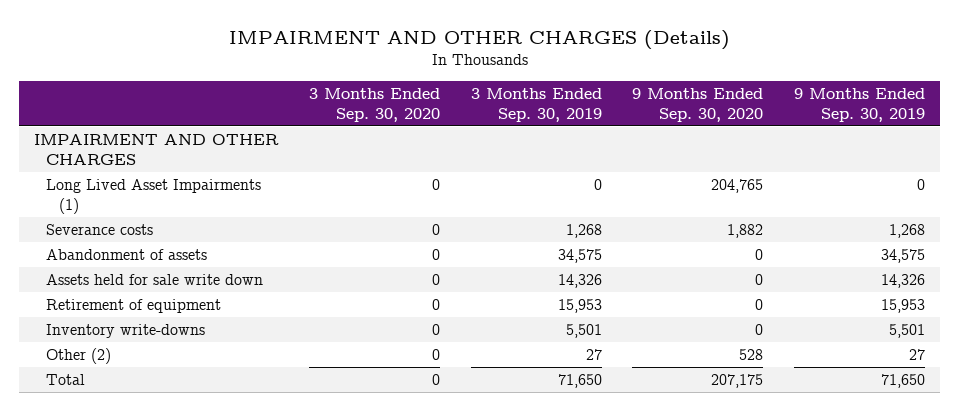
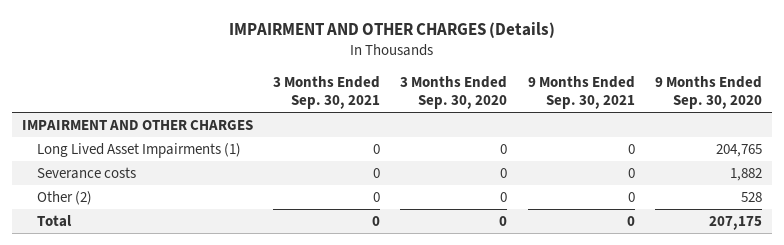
[470,87,602,122] 3 Months Ended Sep. 30, 2019 -> none
[794,87,926,122] 9 Months Ended Sep. 30, 2019 -> none
none -> [273,76,381,109] 3 Months Ended Sep. 30, 2021
none -> [527,76,635,109] 9 Months Ended Sep. 30, 2021
[46,248,208,260] Abandonment of assets -> none
[46,273,264,285] Assets held for sale write down -> none
[46,298,222,313] Retirement of equipment -> none
[46,323,206,338] Inventory write-downs -> none

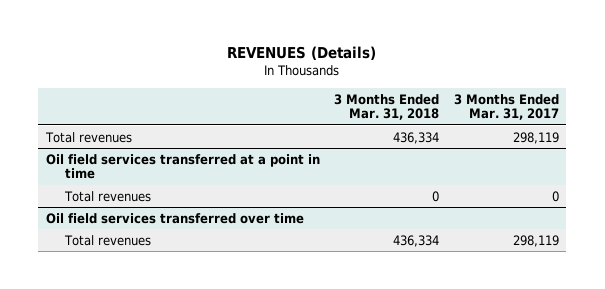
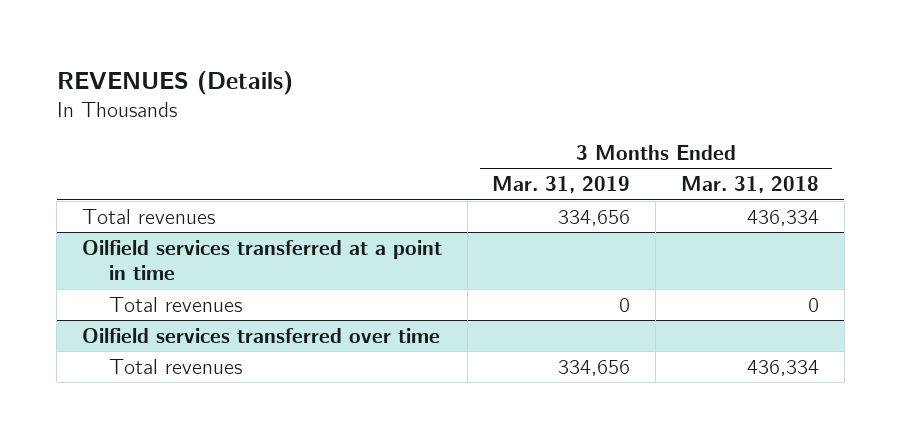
[453,93,559,121] 3 Months Ended Mar. 31, 2017 -> none
none -> [492,176,631,194] Mar. 31, 2019
[45,153,320,180] Oil field services transferred at a point in time -> [82,239,443,281] Oilfield services transferred at a point in time
[45,212,304,224] Oil field services transferred over time -> [82,327,441,343] Oilfield services transferred over time

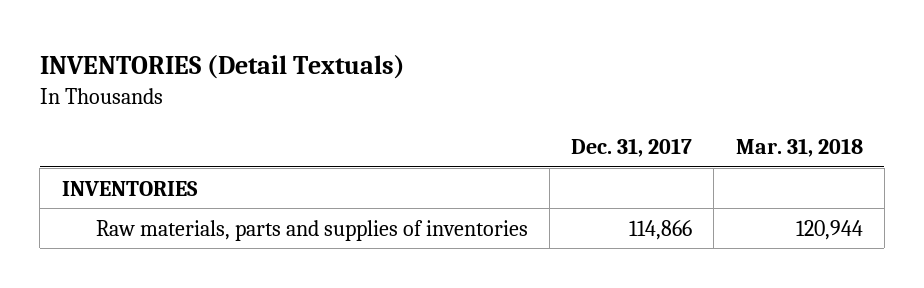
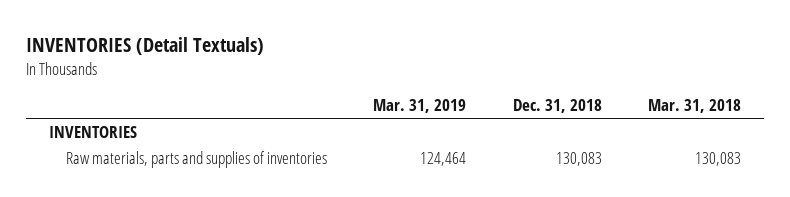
[571,137,693,157] Dec. 31, 2017 -> none
none -> [373,99,467,114] Mar. 31, 2019
none -> [512,99,602,114] Dec. 31, 2018
[795,219,863,240] 120,944 -> [695,151,742,166] 130,083

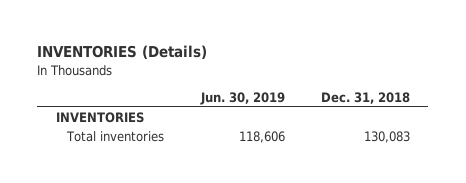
[25,37,264,56] INVENTORIES (Detail Textuals) -> [37,45,208,60] INVENTORIES (Details)
[373,99,467,114] Mar. 31, 2019 -> none
[648,99,742,114] Mar. 31, 2018 -> none
none -> [199,91,285,105] Jun. 30, 2019
[66,150,328,168] Raw materials, parts and supplies of inventories -> [66,131,165,143] Total inventories

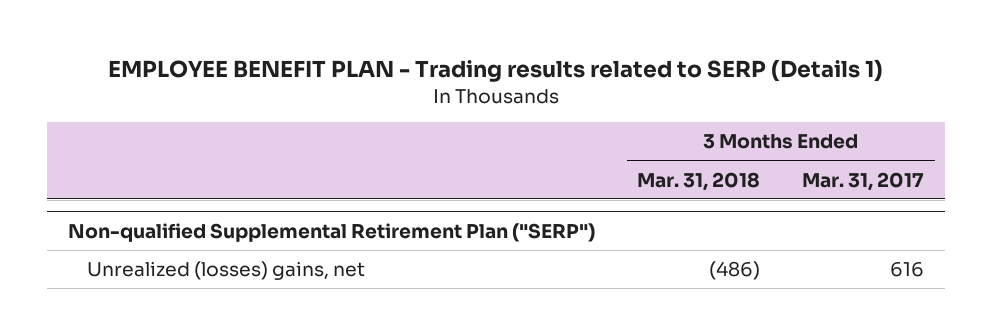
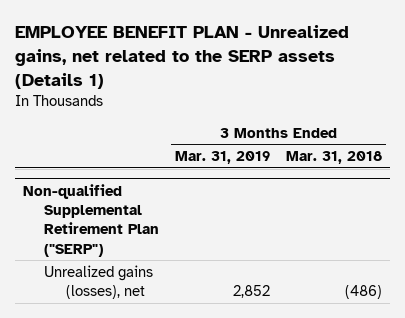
[108,58,884,82] EMPLOYEE BENEFIT PLAN - Trading results related to SERP (Details 1) -> [14,25,349,89] EMPLOYEE BENEFIT PLAN - Unrealized gains, net related to the SERP assets (Details 1)
[802,171,925,191] Mar. 31, 2017 -> none
none -> [175,151,271,165] Mar. 31, 2019
[86,261,365,281] Unrealized (losses) gains, net -> [44,264,154,300] Unrealized gains (losses), net

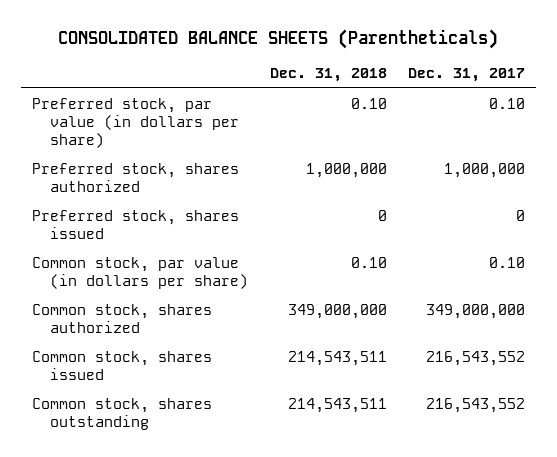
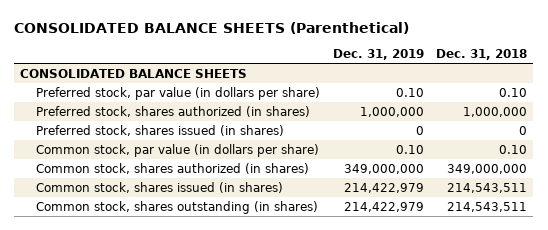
[58,28,499,49] CONSOLIDATED BALANCE SHEETS (Parentheticals) -> [14,21,410,34] CONSOLIDATED BALANCE SHEETS (Parenthetical)
[408,68,526,83] Dec. 31, 2017 -> none
none -> [332,49,424,61] Dec. 31, 2019
none -> [20,68,248,78] CONSOLIDATED BALANCE SHEETS
[31,162,239,192] Preferred stock, shares authorized -> [36,105,311,117] Preferred stock, shares authorized (in shares)
[31,209,239,239] Preferred stock, shares issued -> [36,124,285,136] Preferred stock, shares issued (in shares)
[31,303,212,333] Common stock, shares authorized -> [36,162,310,174] Common stock, shares authorized (in shares)
[31,350,212,380] Common stock, shares issued -> [36,181,284,193] Common stock, shares issued (in shares)
[31,397,212,430] Common stock, shares outstanding -> [36,200,319,214] Common stock, shares outstanding (in shares)

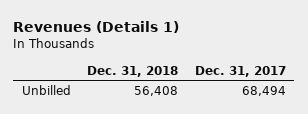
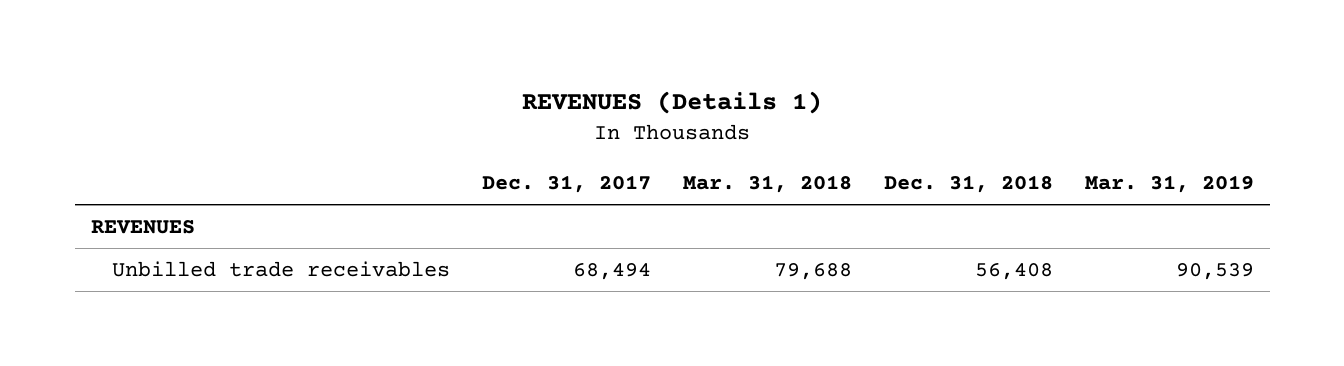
[13,21,180,34] Revenues (Details 1) -> [522,91,823,115] REVENUES (Details 1)
none -> [682,175,852,194] Mar. 31, 2018
none -> [1084,175,1254,194] Mar. 31, 2019
none -> [90,219,195,234] REVENUES
[21,85,71,96] Unbilled -> [111,260,450,277] Unbilled trade receivables

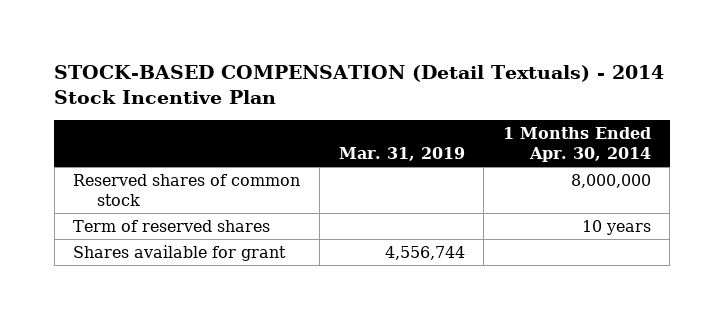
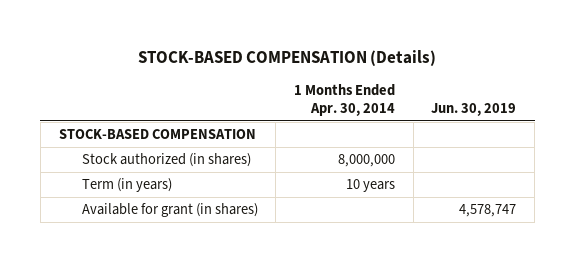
[54,65,665,105] STOCK-BASED COMPENSATION (Detail Textuals) - 2014 Stock Incentive Plan -> [138,50,437,67] STOCK-BASED COMPENSATION (Details)
[338,147,465,162] Mar. 31, 2019 -> none
none -> [431,103,517,117] Jun. 30, 2019
[73,219,271,232] Term of reserved shares -> none
none -> [58,129,256,140] STOCK-BASED COMPENSATION
[73,173,301,206] Reserved shares of common stock -> [81,153,251,168] Stock authorized (in shares)
none -> [81,178,172,193] Term (in years)
[73,244,287,261] Shares available for grant -> [81,203,258,218] Available for grant (in shares)

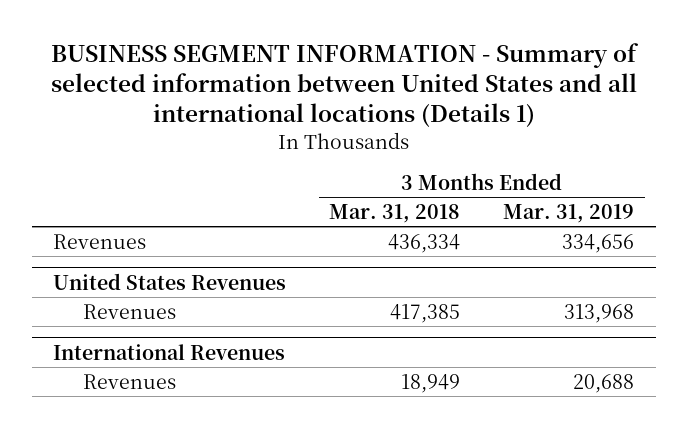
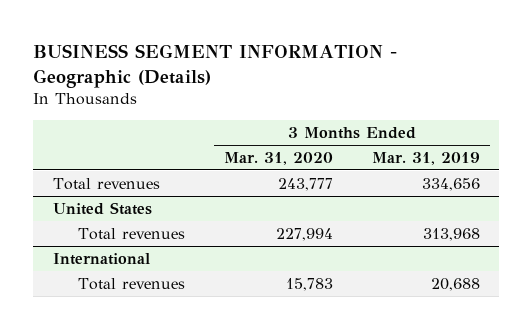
[50,43,639,128] BUSINESS SEGMENT INFORMATION - Summary of selected information between United States and all international locations (Details 1) -> [33,43,398,88] BUSINESS SEGMENT INFORMATION - Geographic (Details)
[329,203,461,223] Mar. 31, 2018 -> none
none -> [223,152,333,166] Mar. 31, 2020
[53,233,147,249] Revenues -> [52,177,160,190] Total revenues
[53,272,287,290] United States Revenues -> [52,201,152,215] United States
[82,303,176,319] Revenues -> [78,227,186,240] Total revenues
[53,343,286,360] International Revenues -> [52,252,150,265] International
[82,373,176,389] Revenues -> [78,277,186,290] Total revenues

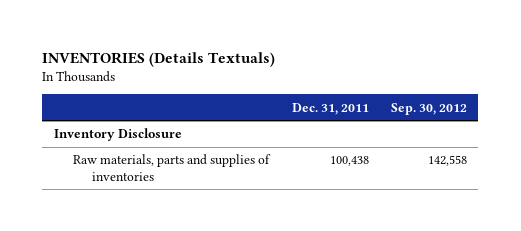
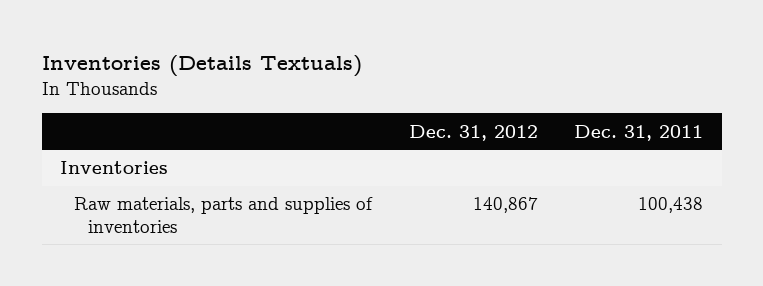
[42,51,276,67] INVENTORIES (Details Textuals) -> [41,55,362,78] Inventories (Details Textuals)
[391,102,468,115] Sep. 30, 2012 -> none
none -> [408,124,538,141] Dec. 31, 2012
[53,128,182,142] Inventory Disclosure -> [59,161,168,175] Inventories

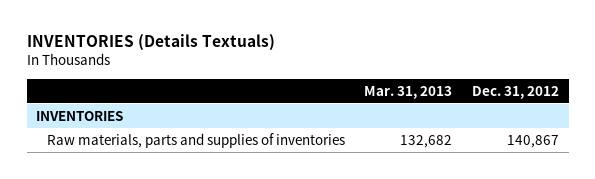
[41,55,362,78] Inventories (Details Textuals) -> [26,34,275,52] INVENTORIES (Details Textuals)
[574,124,704,141] Dec. 31, 2011 -> none
none -> [364,85,453,99] Mar. 31, 2013
[59,161,168,175] Inventories -> [36,110,124,121] INVENTORIES

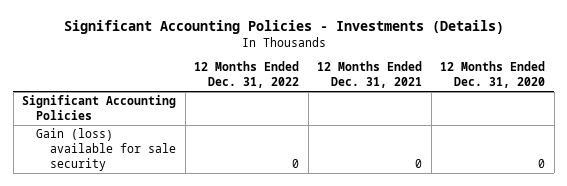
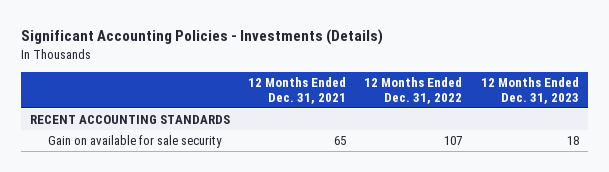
[440,61,546,89] 12 Months Ended Dec. 31, 2020 -> none
none -> [480,76,579,105] 12 Months Ended Dec. 31, 2023
[22,95,177,121] Significant Accounting Policies -> [30,114,231,124] RECENT ACCOUNTING STANDARDS
[36,128,177,171] Gain (loss) available for sale security -> [48,134,223,148] Gain on available for sale security
[292,158,300,168] 0 -> [444,135,463,145] 107
[415,158,423,168] 0 -> [334,135,347,145] 65

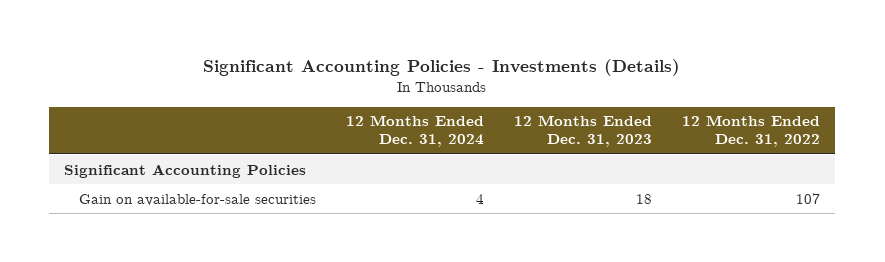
[248,76,347,105] 12 Months Ended Dec. 31, 2021 -> none
none -> [346,115,485,148] 12 Months Ended Dec. 31, 2024
[30,114,231,124] RECENT ACCOUNTING STANDARDS -> [64,163,307,178] Significant Accounting Policies
[48,134,223,148] Gain on available for sale security -> [79,193,317,206] Gain on available-for-sale securities

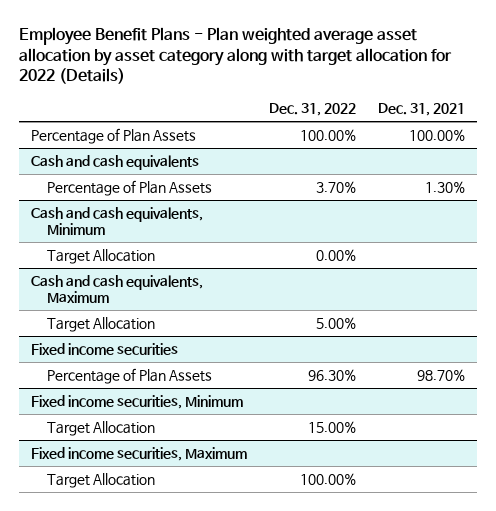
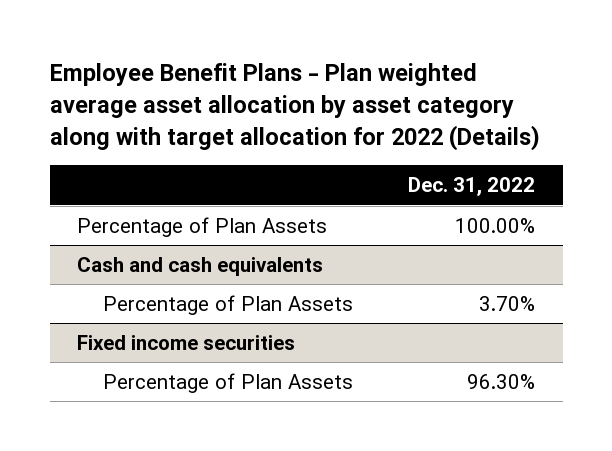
[378,102,466,116] Dec. 31, 2021 -> none
[30,206,203,235] Cash and cash equivalents, Minimum -> none
[47,248,156,264] Target Allocation -> none
[30,274,203,303] Cash and cash equivalents, Maximum -> none
[47,316,156,332] Target Allocation -> none
[30,394,243,409] Fixed income securities, Minimum -> none
[47,420,156,436] Target Allocation -> none
[30,446,247,461] Fixed income securities, Maximum -> none
[47,472,156,488] Target Allocation -> none

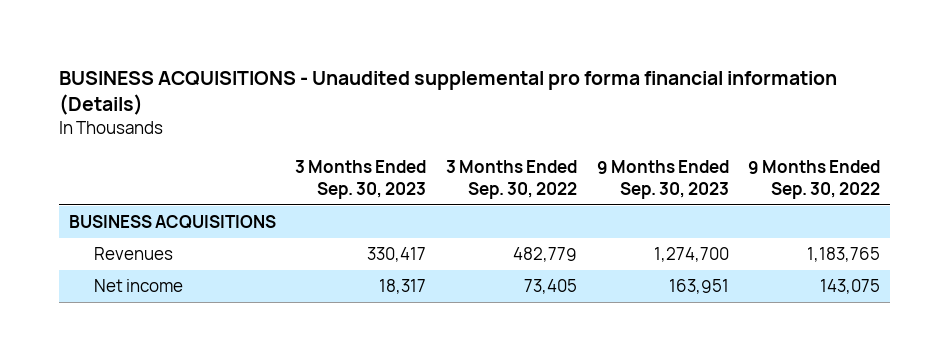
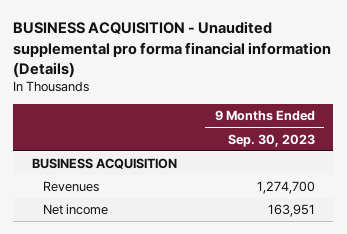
[58,70,837,116] BUSINESS ACQUISITIONS - Unaudited supplemental pro forma financial information (Details) -> [13,21,332,77] BUSINESS ACQUISITION - Unaudited supplemental pro forma financial information (Details)
[295,160,427,199] 3 Months Ended Sep. 30, 2023 -> none
[445,160,577,199] 3 Months Ended Sep. 30, 2022 -> none
[748,160,881,199] 9 Months Ended Sep. 30, 2022 -> none
[68,215,276,230] BUSINESS ACQUISITIONS -> [32,158,178,170] BUSINESS ACQUISITION

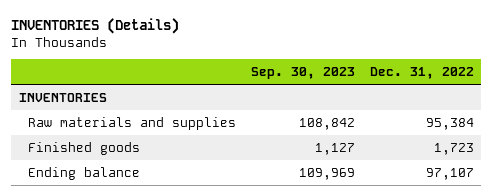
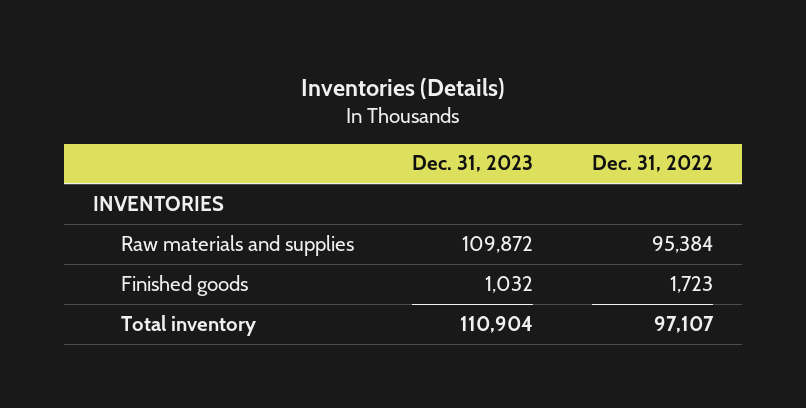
[11,18,180,35] INVENTORIES (Details) -> [301,77,506,99] Inventories (Details)
[251,66,356,79] Sep. 30, 2023 -> none
none -> [412,155,534,173] Dec. 31, 2023
[28,166,141,180] Ending balance -> [120,314,256,336] Total inventory

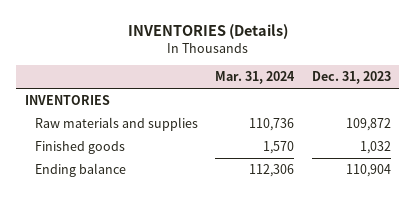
[301,77,506,99] Inventories (Details) -> [127,23,288,39] INVENTORIES (Details)
[592,155,714,173] Dec. 31, 2022 -> none
none -> [215,71,296,85] Mar. 31, 2024
[120,314,256,336] Total inventory -> [35,162,127,177] Ending balance

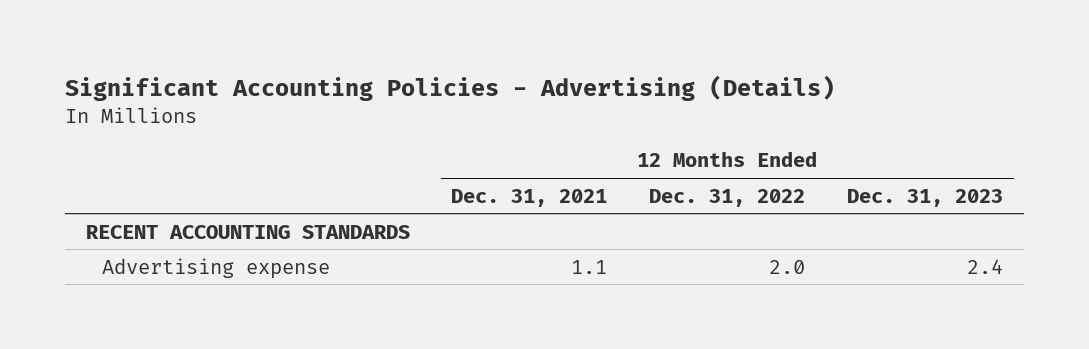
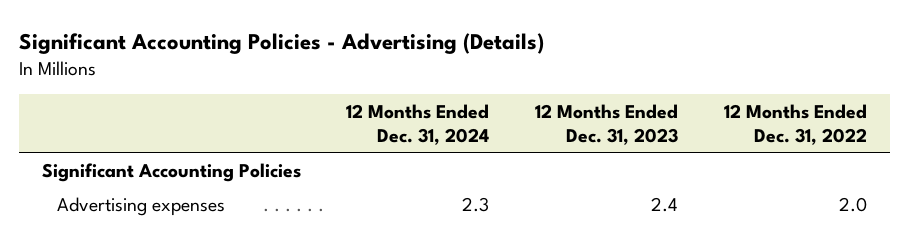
[451,188,608,207] Dec. 31, 2021 -> none
none -> [346,103,490,146] 12 Months Ended Dec. 31, 2024
[85,224,410,239] RECENT ACCOUNTING STANDARDS -> [41,163,301,183] Significant Accounting Policies
[101,257,330,279] Advertising expense -> [57,197,226,217] Advertising expenses

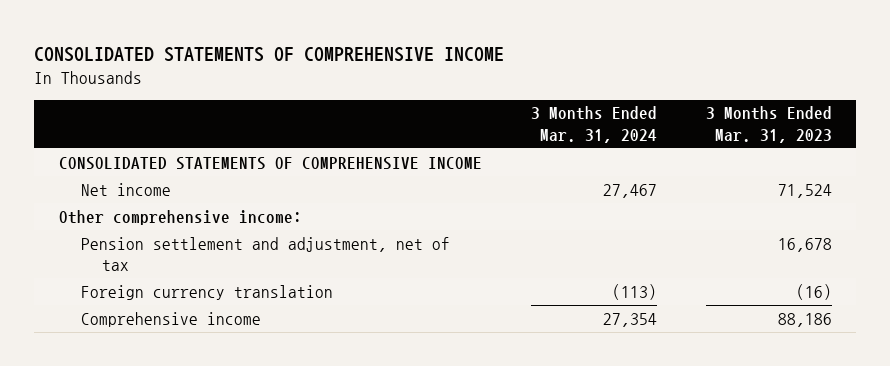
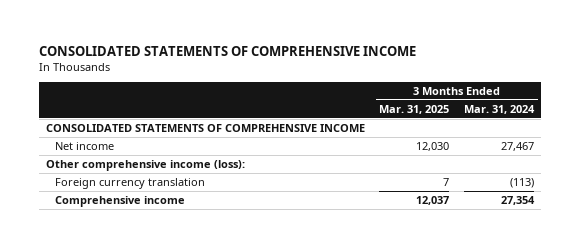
[705,106,832,143] 3 Months Ended Mar. 31, 2023 -> none
none -> [379,104,450,114] Mar. 31, 2025
[80,236,450,271] Pension settlement and adjustment, net of tax -> none
[58,209,302,225] Other comprehensive income: -> [45,159,245,171] Other comprehensive income (loss):

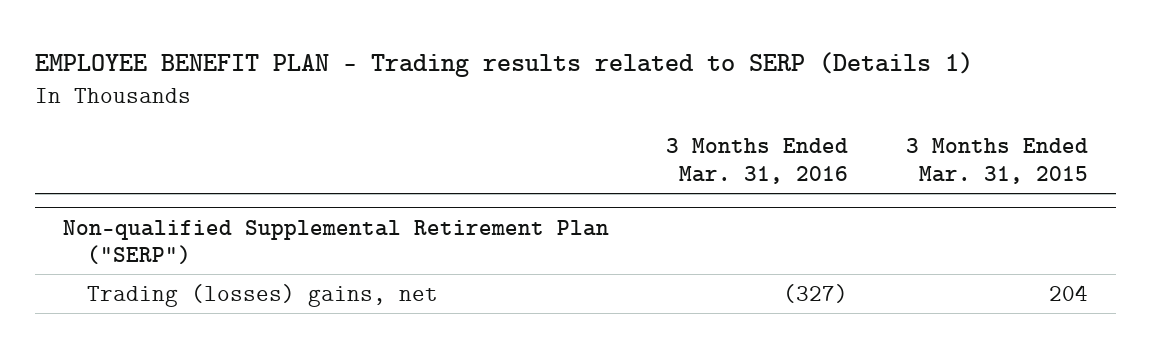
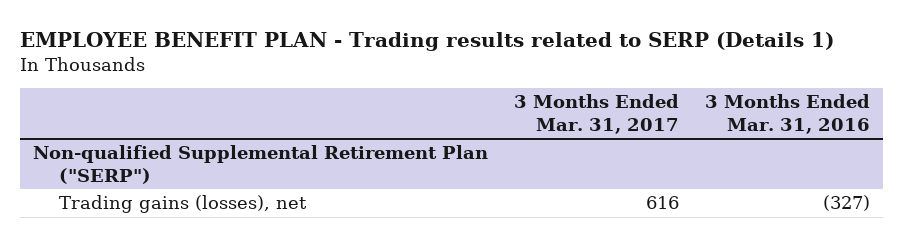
[905,138,1088,184] 3 Months Ended Mar. 31, 2015 -> none
none -> [514,94,680,134] 3 Months Ended Mar. 31, 2017
[86,283,438,307] Trading (losses) gains, net -> [59,195,308,214] Trading gains (losses), net

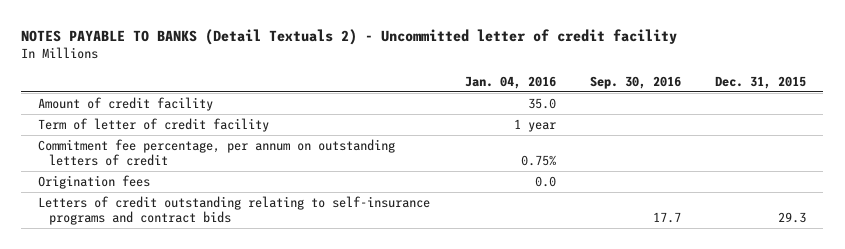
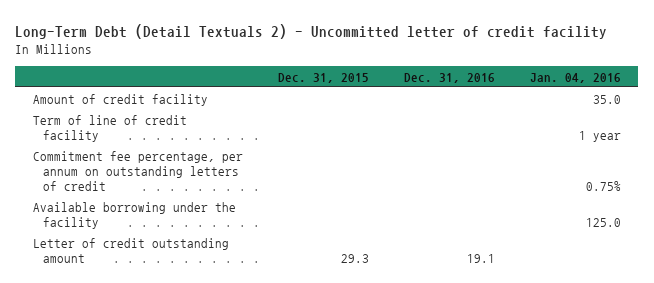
[21,29,678,46] NOTES PAYABLE TO BANKS (Detail Textuals 2) - Uncommitted letter of credit facility -> [15,23,608,39] Long-Term Debt (Detail Textuals 2) - Uncommitted letter of credit facility
[589,75,681,89] Sep. 30, 2016 -> none
none -> [403,72,495,83] Dec. 31, 2016
[38,117,270,132] Term of letter of credit facility -> [32,114,187,142] Term of line of credit facility
[38,174,151,189] Origination fees -> none
none -> [32,201,236,229] Available borrowing under the facility
[38,195,431,226] Letters of credit outstanding relating to self-insurance programs and contract bids -> [32,237,229,263] Letter of credit outstanding amount

